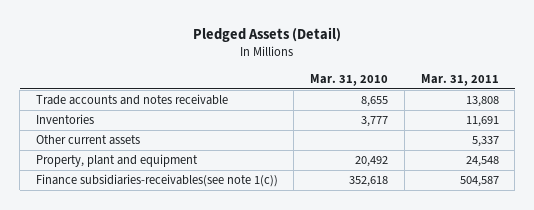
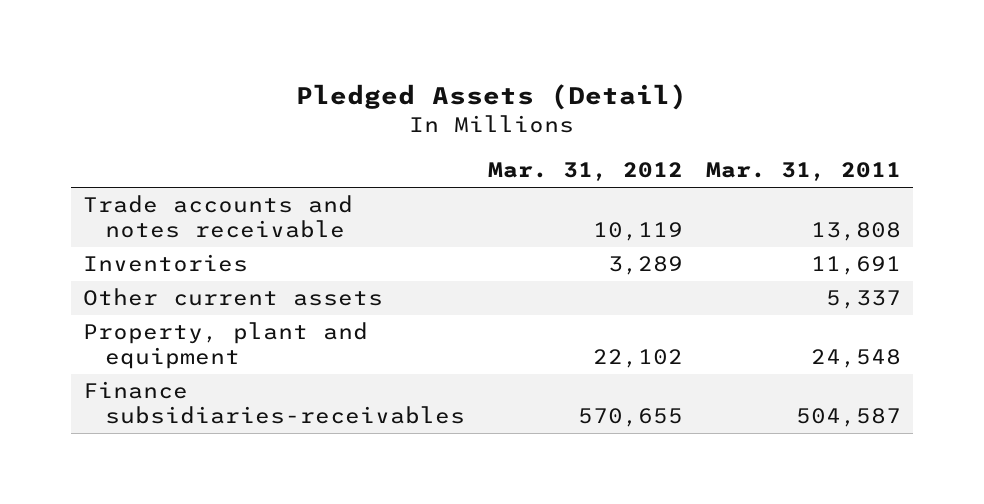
[310,73,389,86] Mar. 31, 2010 -> none
none -> [488,162,684,182] Mar. 31, 2012
[35,174,278,188] Finance subsidiaries-receivables(see note 1(c)) -> [82,381,466,425] Finance subsidiaries-receivables

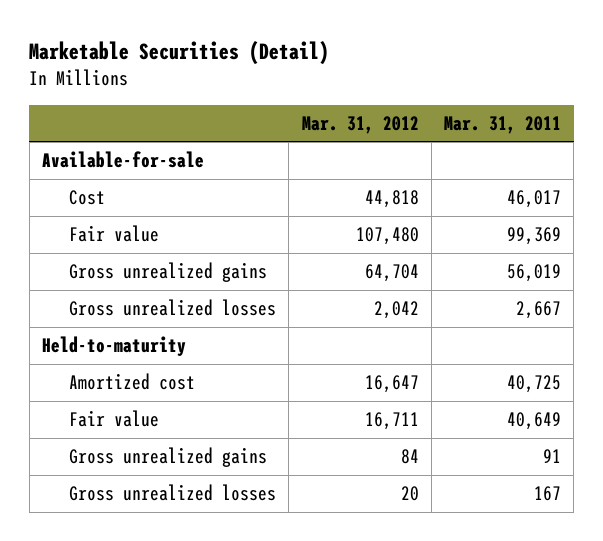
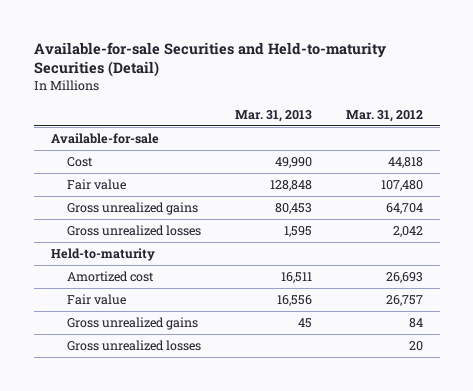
[29,41,330,66] Marketable Securities (Detail) -> [33,41,386,78] Available-for-sale Securities and Held-to-maturity Securities (Detail)
[443,115,561,134] Mar. 31, 2011 -> none
none -> [235,109,313,122] Mar. 31, 2013
[364,375,419,394] 16,647 -> [385,272,423,284] 26,693
[364,412,419,431] 16,711 -> [385,295,423,307] 26,757

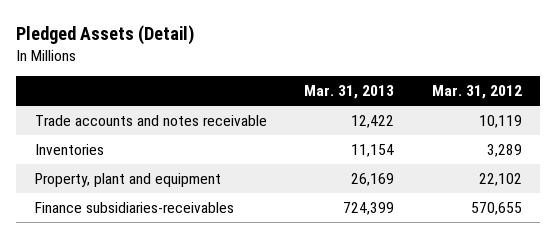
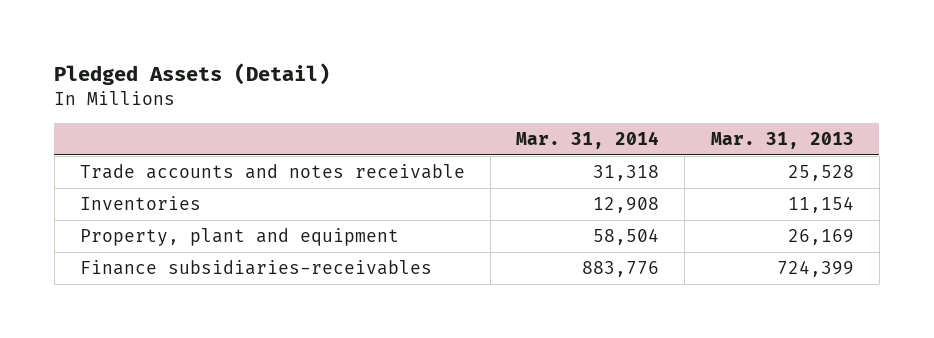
[431,85,522,100] Mar. 31, 2012 -> none
none -> [516,130,660,149] Mar. 31, 2014
[351,115,395,129] 12,422 -> [787,165,854,182] 25,528

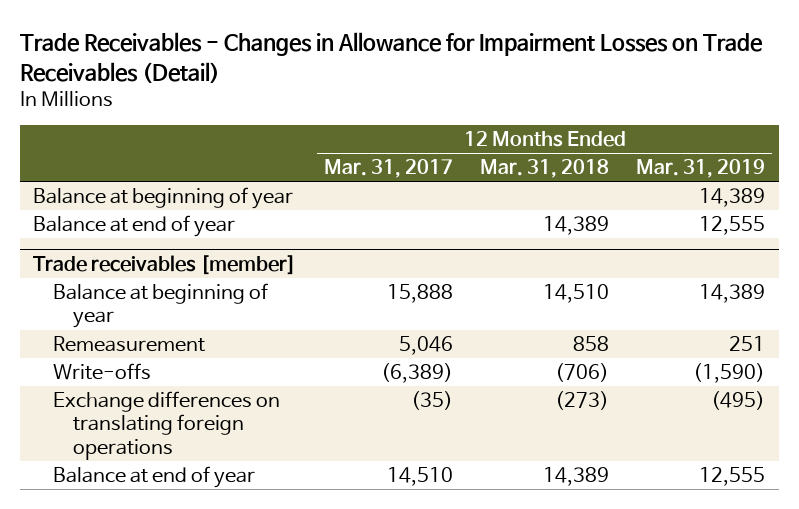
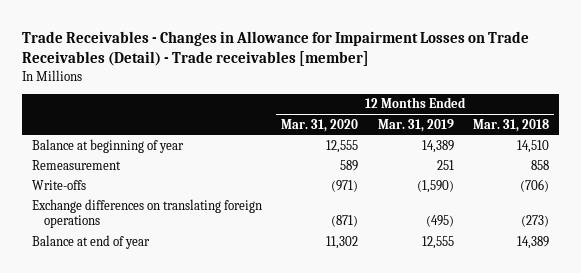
[19,31,763,83] Trade Receivables - Changes in Allowance for Impairment Losses on Trade Receivables (Detail) -> [22,30,530,66] Trade Receivables - Changes in Allowance for Impairment Losses on Trade Receivables (Detail) - Trade receivables [member]
[323,159,453,179] Mar. 31, 2017 -> none
none -> [281,118,359,132] Mar. 31, 2020
[33,187,294,210] Balance at beginning of year -> none
[33,215,236,238] Balance at end of year -> none
[33,254,297,275] Trade receivables [member] -> none

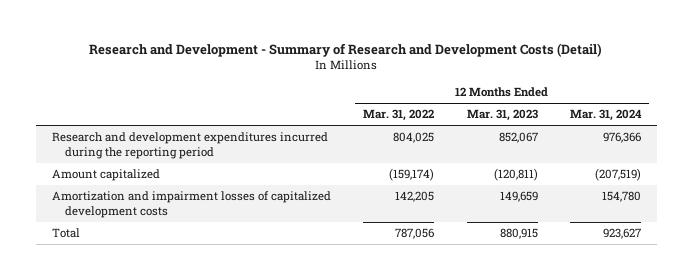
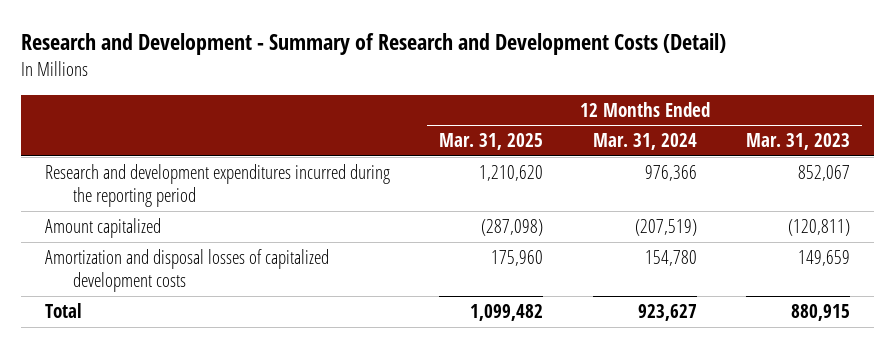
[363,109,435,122] Mar. 31, 2022 -> none
none -> [439,133,544,151] Mar. 31, 2025
[51,191,331,218] Amortization and impairment losses of capitalized development costs -> [45,248,330,292] Amortization and disposal losses of capitalized development costs

